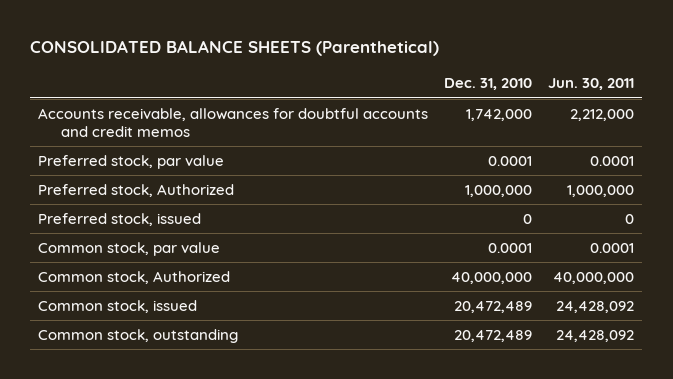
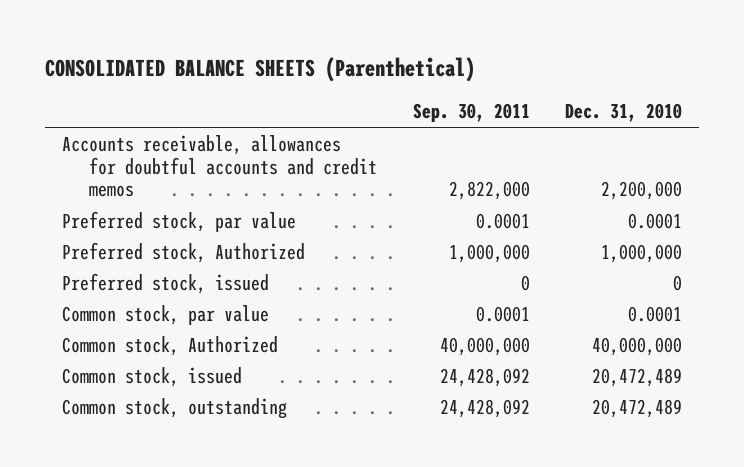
[548,78,635,91] Jun. 30, 2011 -> none
none -> [412,103,530,123] Sep. 30, 2011
[466,108,533,121] 1,742,000 -> [600,181,682,201] 2,200,000

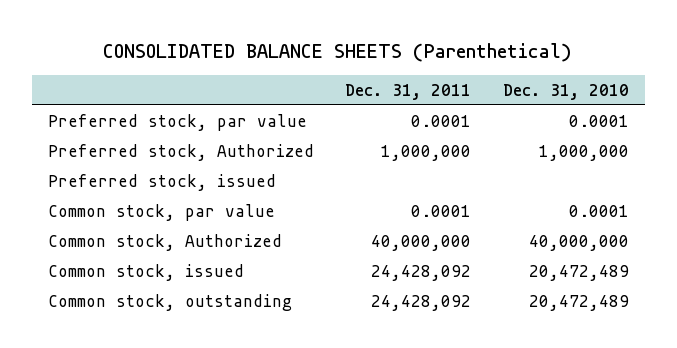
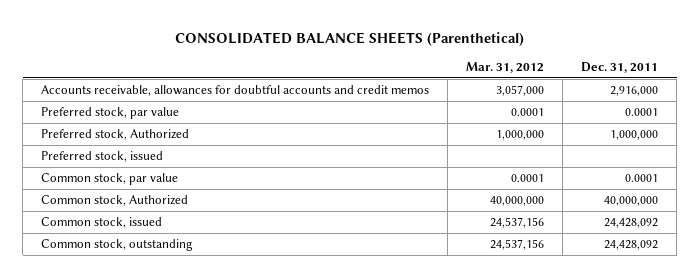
[502,83,629,100] Dec. 31, 2010 -> none
none -> [466,61,545,73] Mar. 31, 2012
none -> [41,85,430,97] Accounts receivable, allowances for doubtful accounts and credit memos

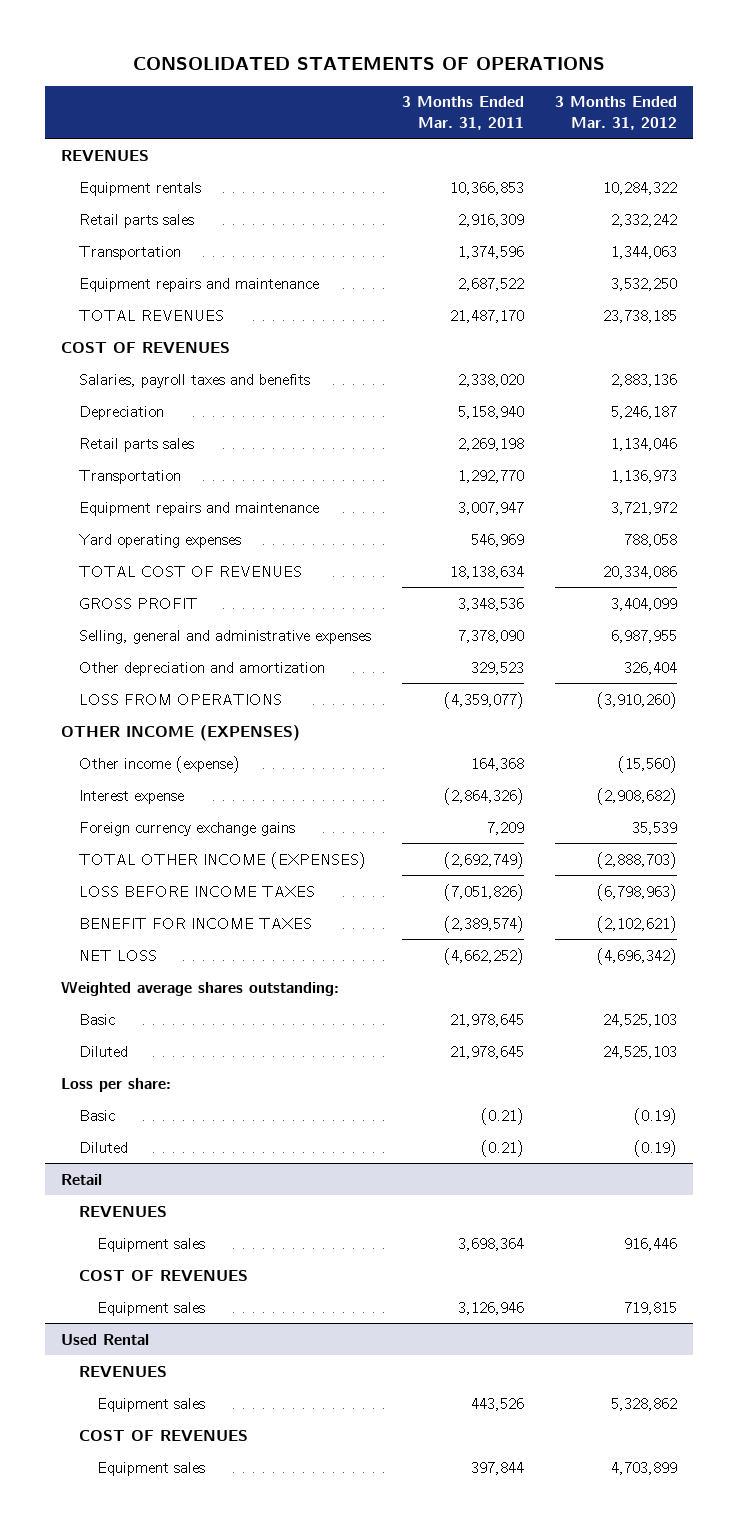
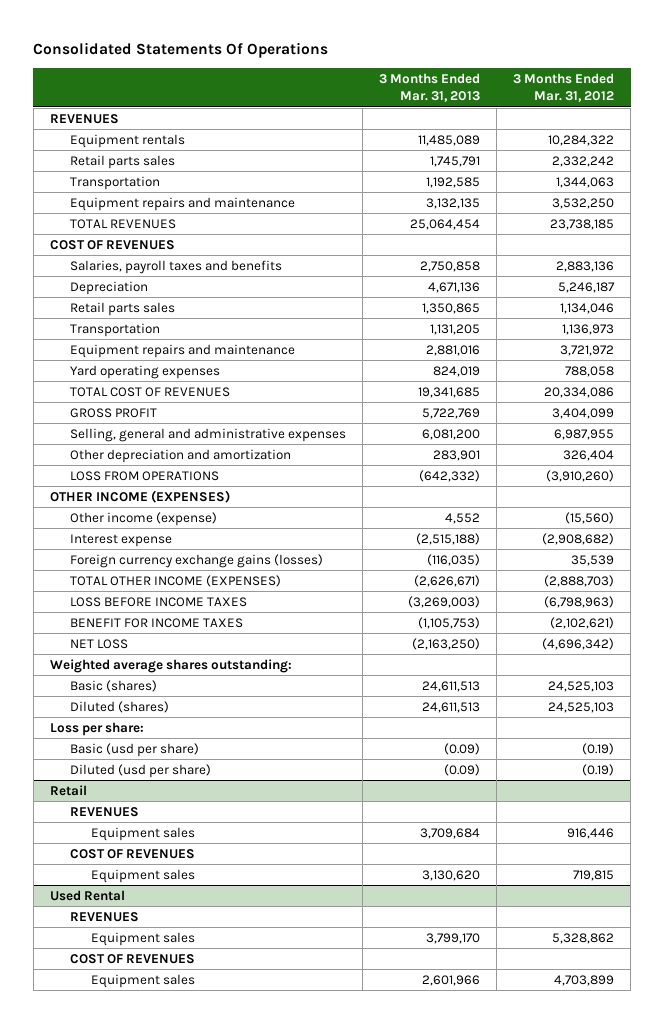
[133,57,606,71] CONSOLIDATED STATEMENTS OF OPERATIONS -> [33,42,329,59] Consolidated Statements Of Operations
[402,96,525,130] 3 Months Ended Mar. 31, 2011 -> none
none -> [379,72,481,103] 3 Months Ended Mar. 31, 2013
[78,821,295,836] Foreign currency exchange gains -> [70,553,324,568] Foreign currency exchange gains (losses)
[78,1013,115,1025] Basic -> [70,679,158,692] Basic (shares)
[78,1045,128,1057] Diluted -> [70,700,170,713] Diluted (shares)
[78,1109,115,1121] Basic -> [70,742,200,757] Basic (usd per share)
[78,1141,128,1153] Diluted -> [70,763,212,778] Diluted (usd per share)

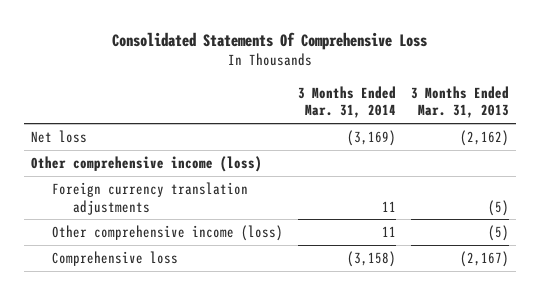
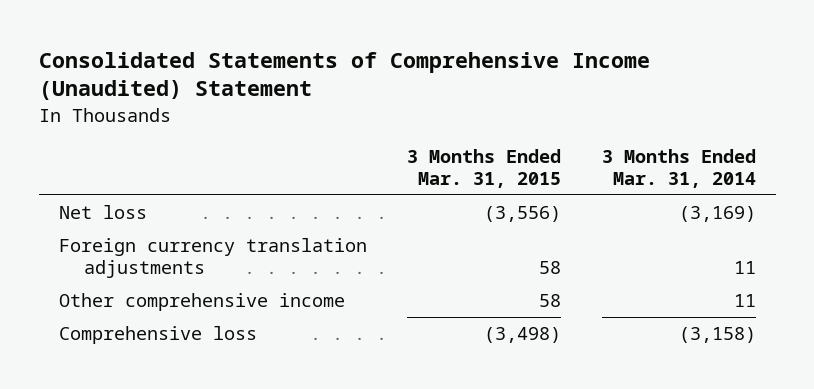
[111,32,427,51] Consolidated Statements Of Comprehensive Loss -> [38,51,650,101] Consolidated Statements of Comprehensive Income (Unaudited) Statement
[410,85,509,119] 3 Months Ended Mar. 31, 2013 -> none
none -> [407,149,562,189] 3 Months Ended Mar. 31, 2015
[31,155,263,172] Other comprehensive income (loss) -> none
[52,224,284,241] Other comprehensive income (loss) -> [58,292,345,311] Other comprehensive income

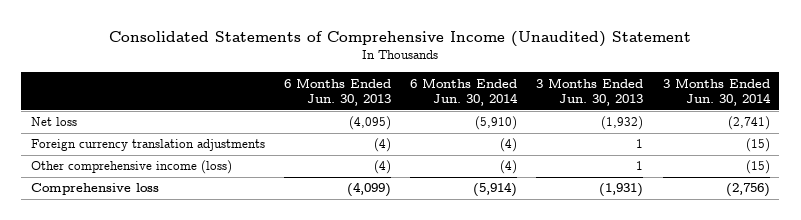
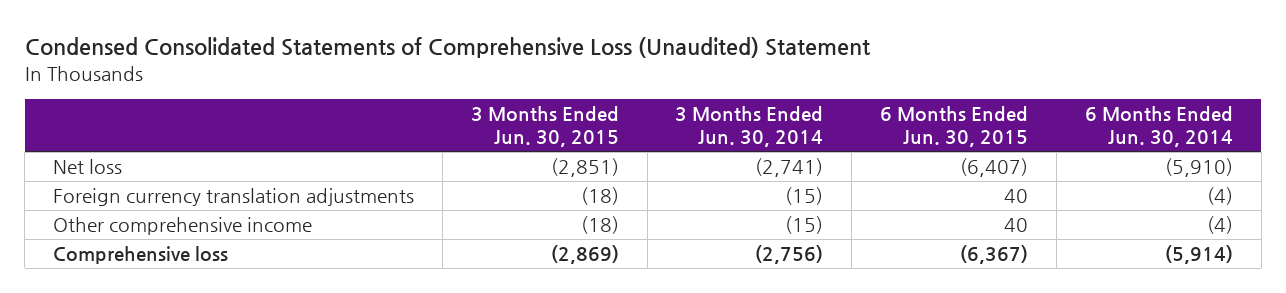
[109,30,692,47] Consolidated Statements of Comprehensive Income (Unaudited) Statement -> [24,37,870,59] Condensed Consolidated Statements of Comprehensive Loss (Unaudited) Statement
[284,77,392,107] 6 Months Ended Jun. 30, 2013 -> none
[536,77,644,107] 3 Months Ended Jun. 30, 2013 -> none
none -> [470,106,619,148] 3 Months Ended Jun. 30, 2015
none -> [880,106,1029,148] 6 Months Ended Jun. 30, 2015
[30,160,232,175] Other comprehensive income (loss) -> [53,217,313,236] Other comprehensive income

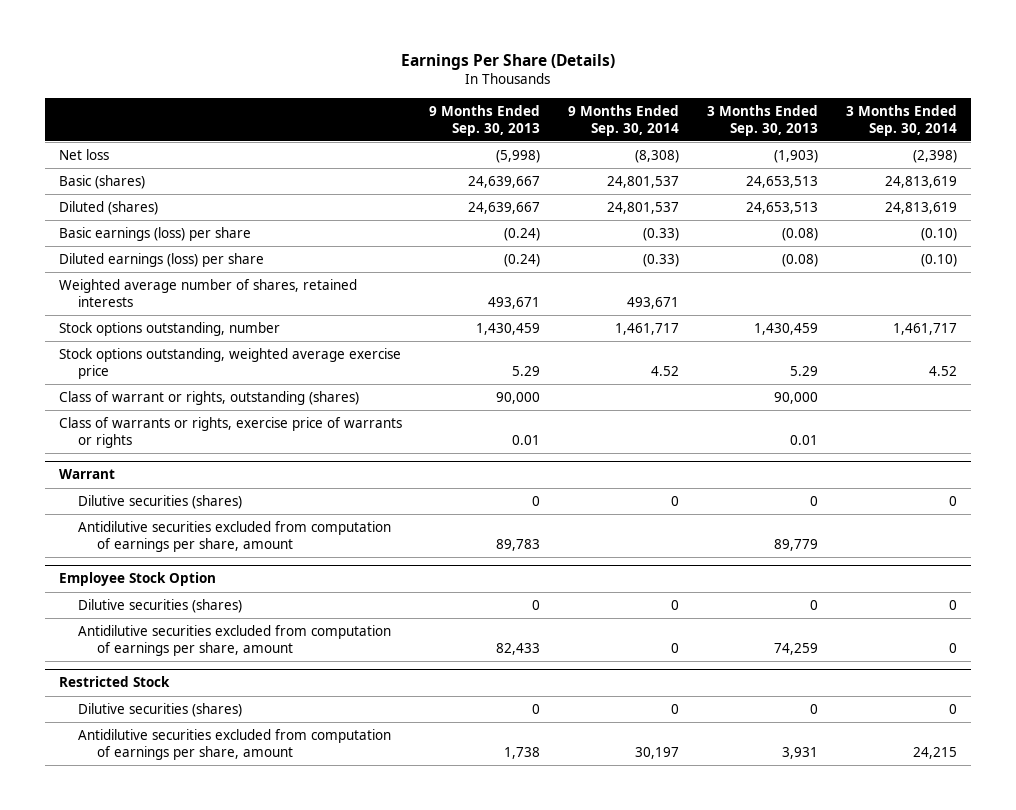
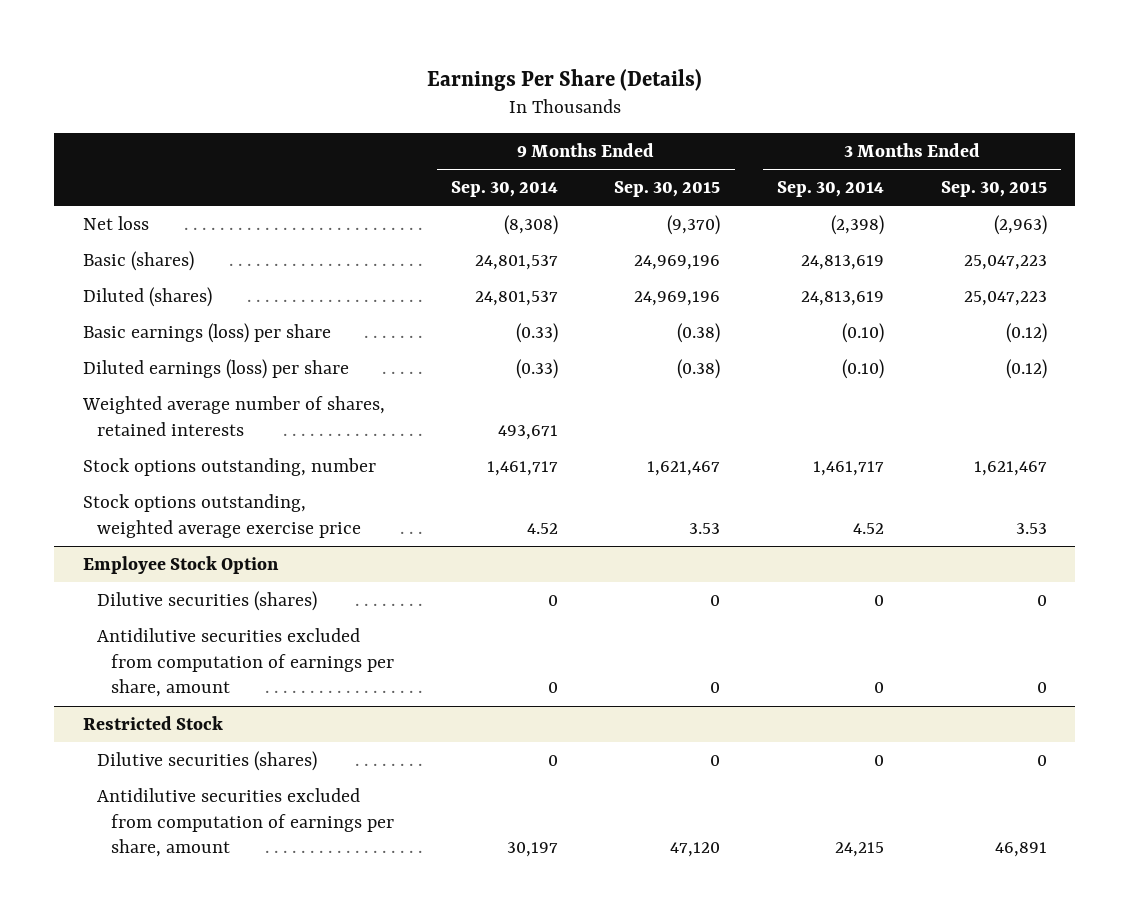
[429,104,541,136] 9 Months Ended Sep. 30, 2013 -> none
[707,104,819,136] 3 Months Ended Sep. 30, 2013 -> none
none -> [614,180,721,197] Sep. 30, 2015
none -> [940,180,1047,197] Sep. 30, 2015
[58,391,359,406] Class of warrant or rights, outstanding (shares) -> none
[58,417,402,448] Class of warrants or rights, exercise price of warrants or rights -> none
[58,469,115,480] Warrant -> none
[77,495,242,510] Dilutive securities (shares) -> none
[77,521,391,552] Antidilutive securities excluded from computation of earnings per share, amount -> none

